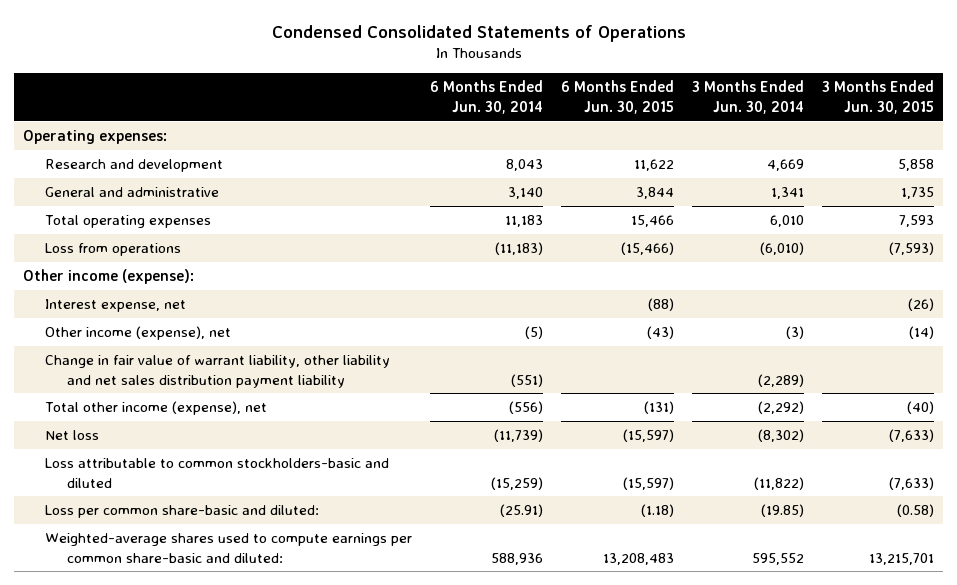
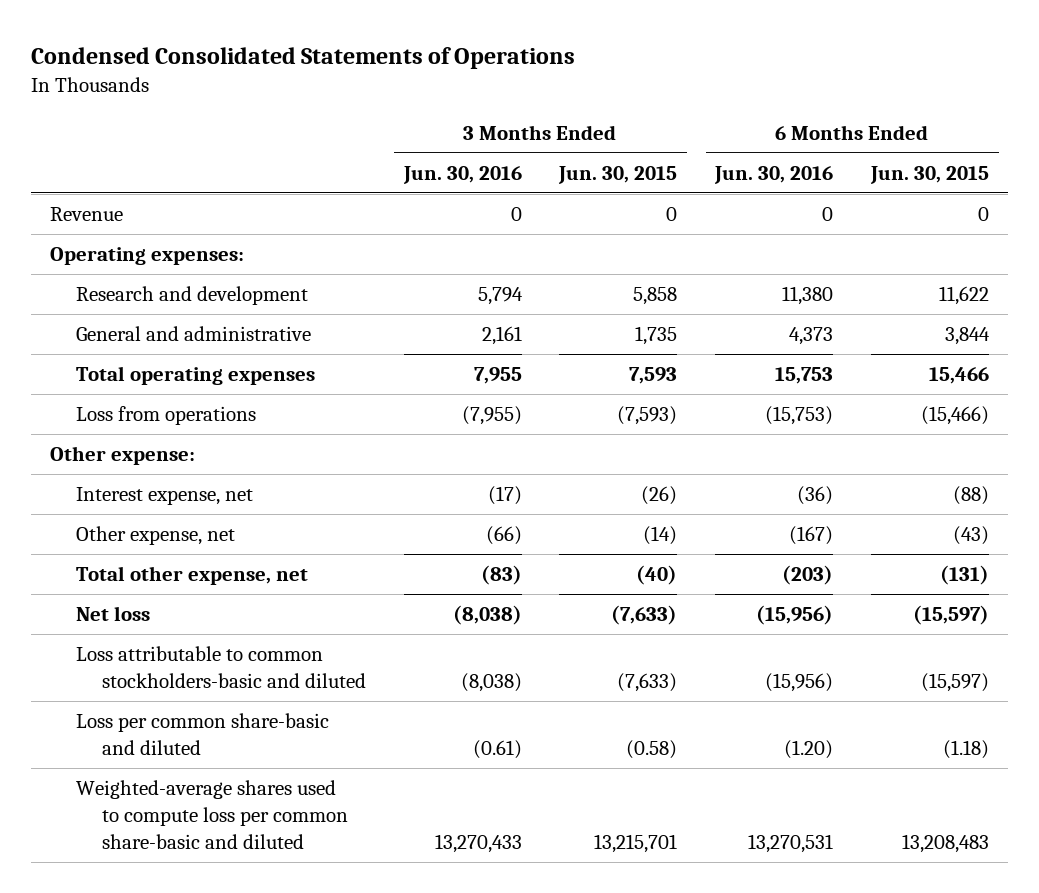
[430,80,544,114] 6 Months Ended Jun. 30, 2014 -> none
[692,80,805,114] 3 Months Ended Jun. 30, 2014 -> none
none -> [402,165,522,184] Jun. 30, 2016
none -> [714,165,834,184] Jun. 30, 2016
none -> [49,207,123,222] Revenue
[23,269,195,285] Other income (expense): -> [49,446,195,466] Other expense:
[45,355,391,388] Change in fair value of warrant liability, other liability and net sales distribution payment liability -> none
[45,326,232,341] Other income (expense), net -> [75,526,235,546] Other expense, net
[45,401,268,416] Total other income (expense), net -> [75,566,308,586] Total other expense, net
[45,505,320,519] Loss per common share-basic and diluted: -> [75,713,329,755] Loss per common share-basic and diluted
[45,533,413,563] Weighted-average shares used to compute earnings per common share-basic and diluted: -> [75,780,348,849] Weighted-average shares used to compute loss per common share-basic and diluted

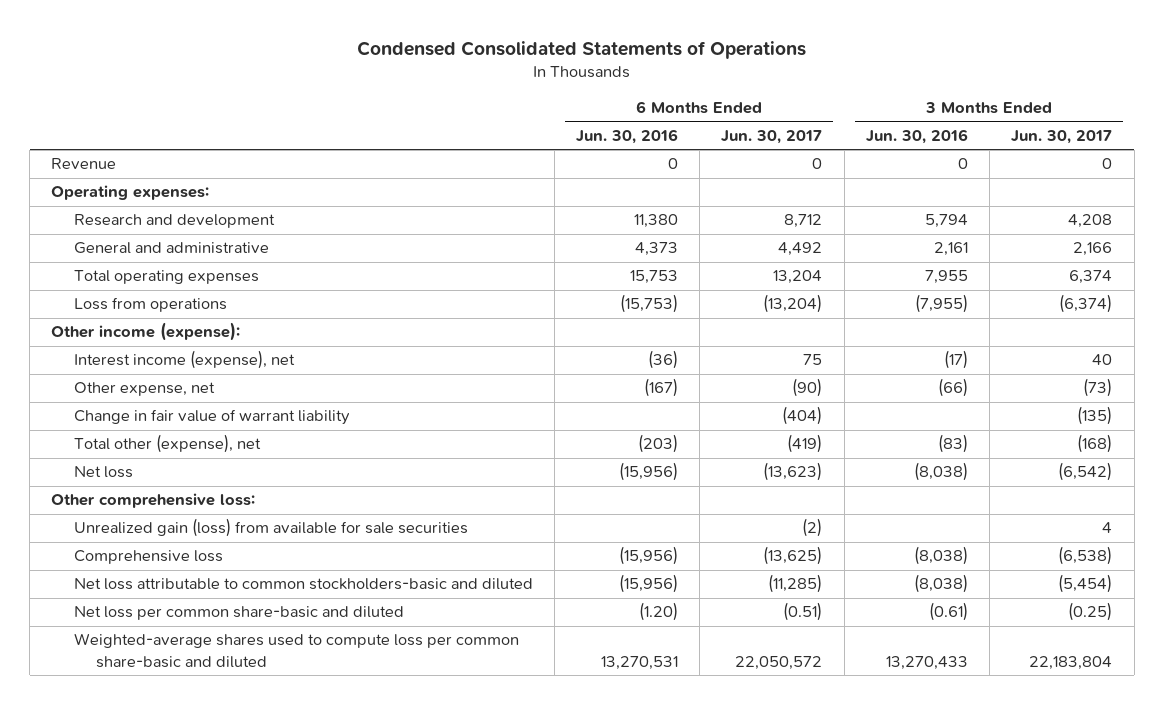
[558,165,678,184] Jun. 30, 2015 -> none
[870,165,990,184] Jun. 30, 2015 -> none
none -> [721,129,823,144] Jun. 30, 2017
none -> [1011,129,1113,144] Jun. 30, 2017
[49,446,195,466] Other expense: -> [51,322,241,342] Other income (expense):
[75,487,253,506] Interest expense, net -> [73,350,295,370] Interest income (expense), net
none -> [73,409,350,426] Change in fair value of warrant liability
[75,566,308,586] Total other expense, net -> [73,434,261,454] Total other (expense), net
none -> [51,493,256,509] Other comprehensive loss:
none -> [73,518,468,538] Unrealized gain (loss) from available for sale securities
none -> [73,550,223,565] Comprehensive loss
[75,646,366,688] Loss attributable to common stockholders-basic and diluted -> [73,578,533,591] Net loss attributable to common stockholders-basic and diluted
[75,713,329,755] Loss per common share-basic and diluted -> [73,606,404,621] Net loss per common share-basic and diluted

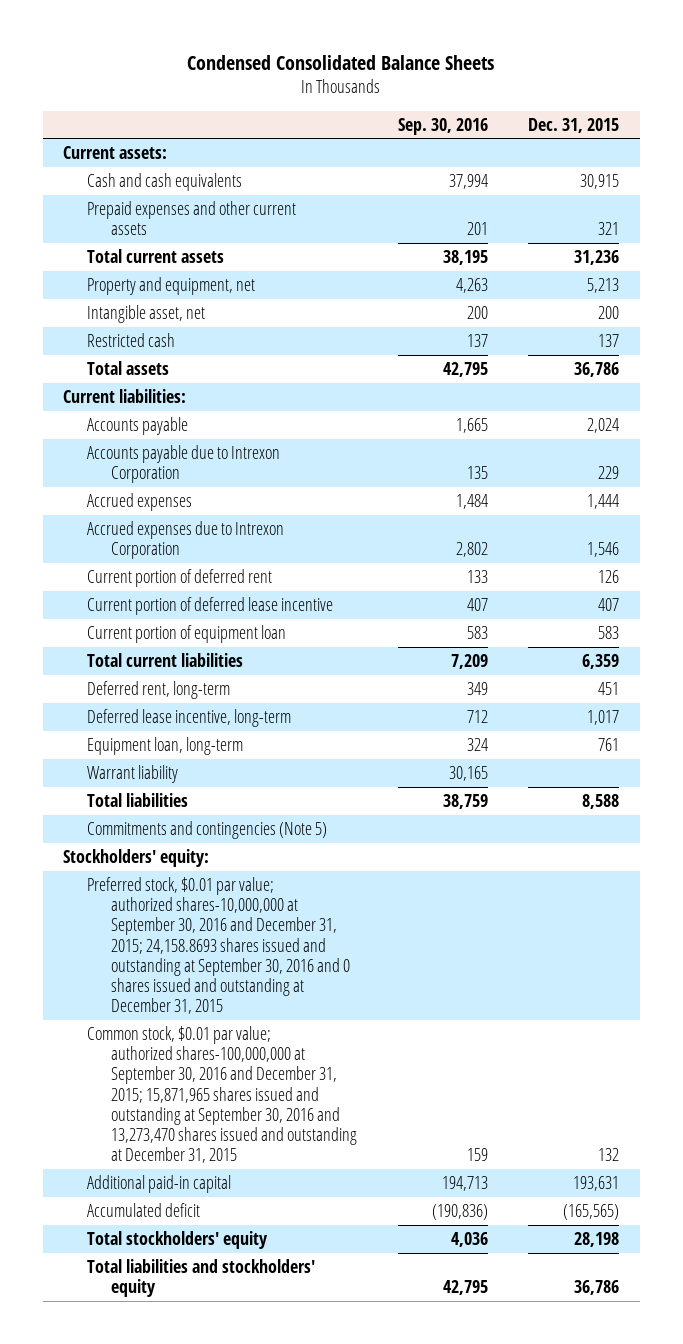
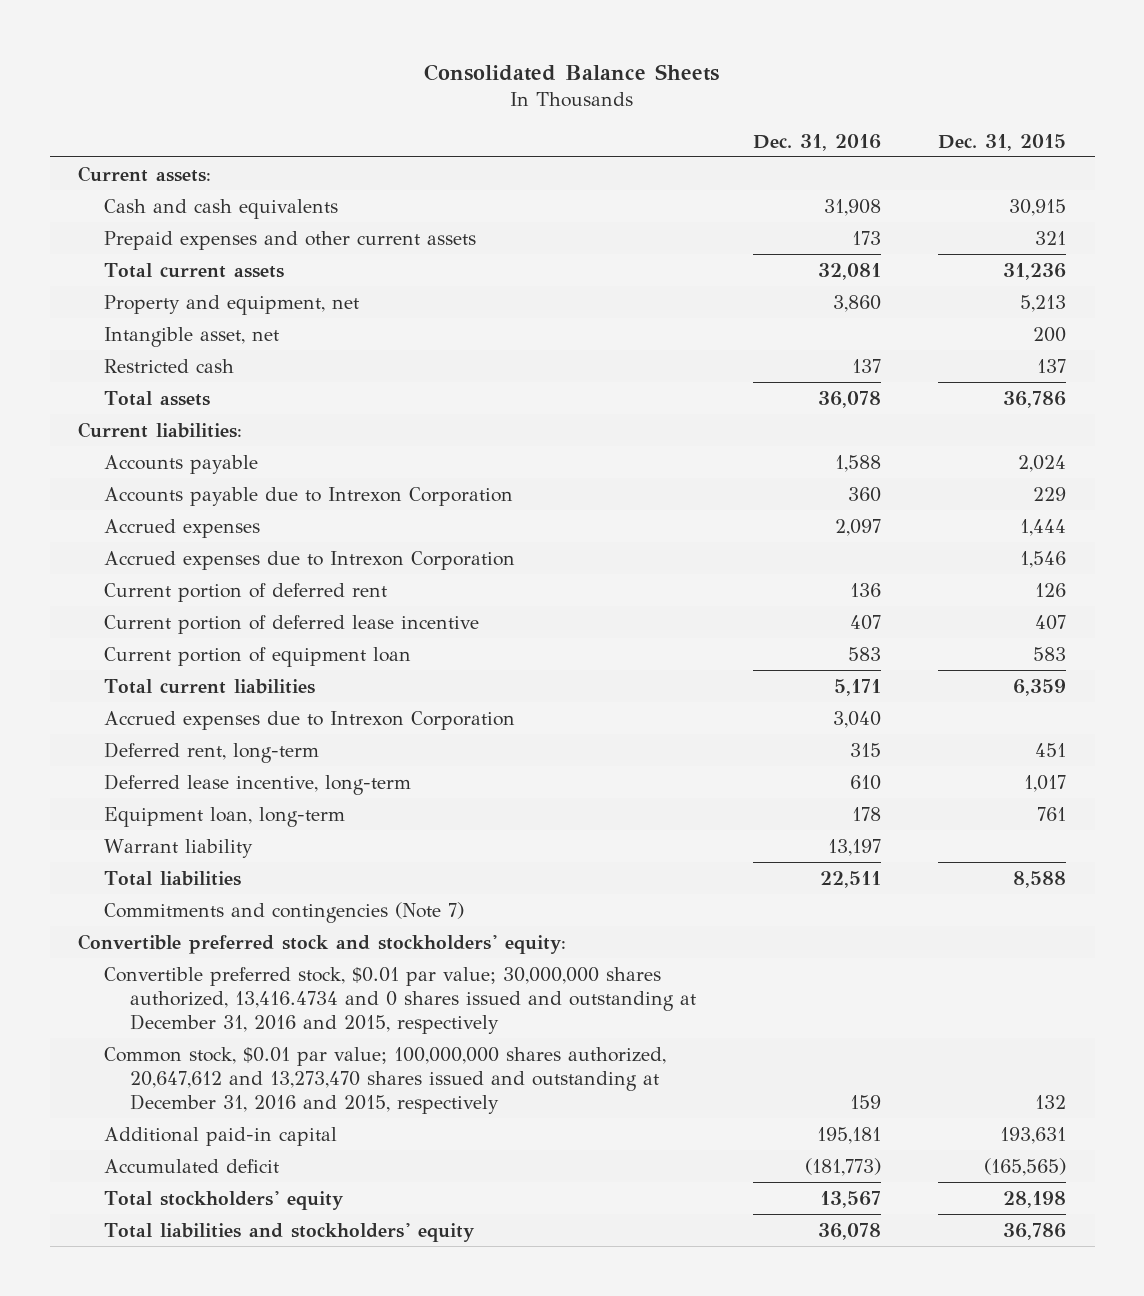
[187,54,495,70] Condensed Consolidated Balance Sheets -> [424,63,720,81] Consolidated Balance Sheets
[397,117,488,135] Sep. 30, 2016 -> none
none -> [752,133,881,151] Dec. 31, 2016
none -> [103,710,515,730] Accrued expenses due to Intrexon Corporation
[87,821,328,840] Commitments and contingencies (Note 5) -> [103,901,464,923] Commitments and contingencies (Note 7)
[63,849,210,868] Stockholders' equity: -> [78,933,567,954] Convertible preferred stock and stockholders' equity:
[87,877,350,1015] Preferred stock, $0.01 par value; authorized shares-10,000,000 at September 30, 2016 and December 31, 2015; 24,158.8693 shares issued and outstanding at September 30, 2016 and 0 shares issued and outstanding at December 31, 2015 -> [103,966,696,1034] Convertible preferred stock, $0.01 par value; 30,000,000 shares authorized, 13,416.4734 and 0 shares issued and outstanding at December 31, 2016 and 2015, respectively
[87,1026,357,1164] Common stock, $0.01 par value; authorized shares-100,000,000 at September 30, 2016 and December 31, 2015; 15,871,965 shares issued and outstanding at September 30, 2016 and 13,273,470 shares issued and outstanding at December 31, 2015 -> [103,1046,666,1114] Common stock, $0.01 par value; 100,000,000 shares authorized, 20,647,612 and 13,273,470 shares issued and outstanding at December 31, 2016 and 2015, respectively

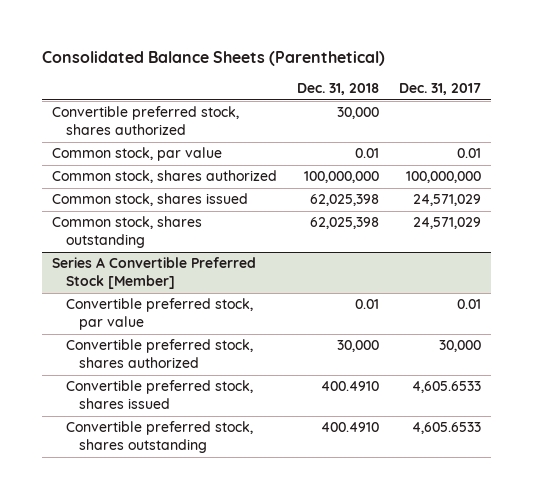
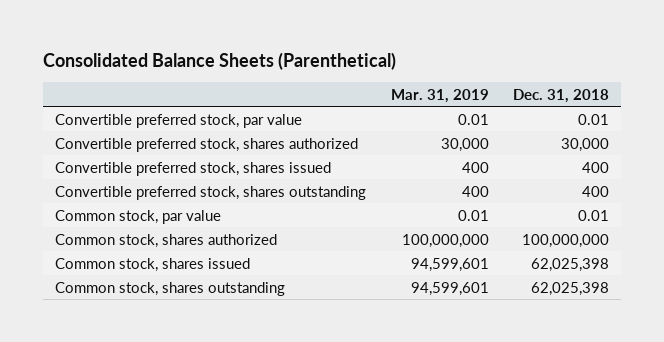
[399,83,482,96] Dec. 31, 2017 -> none
none -> [390,88,489,103] Mar. 31, 2019
none -> [55,113,303,128] Convertible preferred stock, par value
none -> [55,161,332,176] Convertible preferred stock, shares issued
none -> [55,185,367,200] Convertible preferred stock, shares outstanding
[51,257,256,290] Series A Convertible Preferred Stock [Member] -> none
[65,298,253,331] Convertible preferred stock, par value -> none
[65,339,253,369] Convertible preferred stock, shares authorized -> none
[65,380,253,410] Convertible preferred stock, shares issued -> none
[65,421,253,454] Convertible preferred stock, shares outstanding -> none

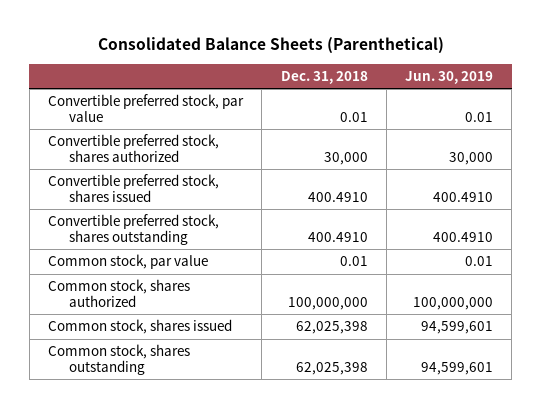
[390,88,489,103] Mar. 31, 2019 -> none
none -> [405,70,494,84] Jun. 30, 2019
[581,161,609,173] 400 -> [307,191,368,202] 400.4910
[581,185,609,197] 400 -> [307,231,368,242] 400.4910

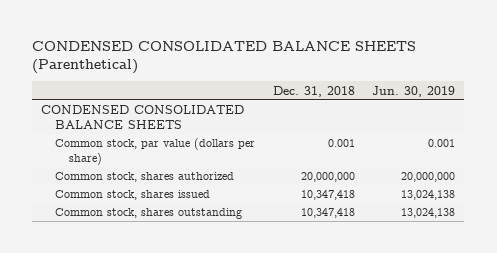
[97,37,444,55] Consolidated Balance Sheets (Parenthetical) -> [32,40,417,75] CONDENSED CONSOLIDATED BALANCE SHEETS (Parenthetical)
[48,94,245,122] Convertible preferred stock, par value -> none
[48,134,220,162] Convertible preferred stock, shares authorized -> none
[48,174,220,202] Convertible preferred stock, shares issued -> none
[48,214,220,245] Convertible preferred stock, shares outstanding -> none
none -> [41,105,245,130] CONDENSED CONSOLIDATED BALANCE SHEETS
[48,254,209,270] Common stock, par value -> [54,138,255,166] Common stock, par value (dollars per share)
[339,256,368,267] 0.01 -> [327,139,355,148] 0.001
[465,256,494,267] 0.01 -> [428,139,456,148] 0.001
[287,296,368,310] 100,000,000 -> [300,172,355,183] 20,000,000
[413,296,494,310] 100,000,000 -> [401,172,456,183] 20,000,000
[295,321,368,335] 62,025,398 -> [300,190,355,201] 10,347,418
[421,321,494,335] 94,599,601 -> [401,190,456,201] 13,024,138
[295,361,368,375] 62,025,398 -> [300,208,355,219] 10,347,418
[421,361,494,375] 94,599,601 -> [401,208,456,219] 13,024,138

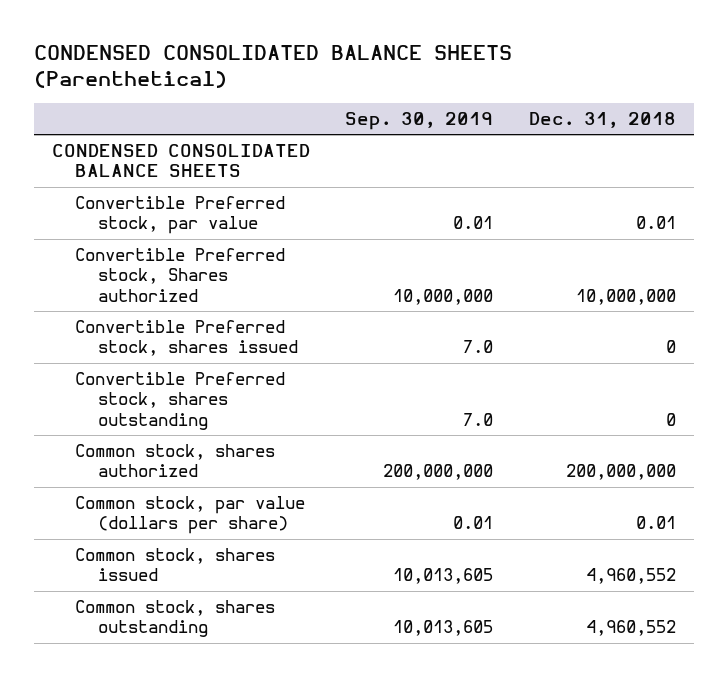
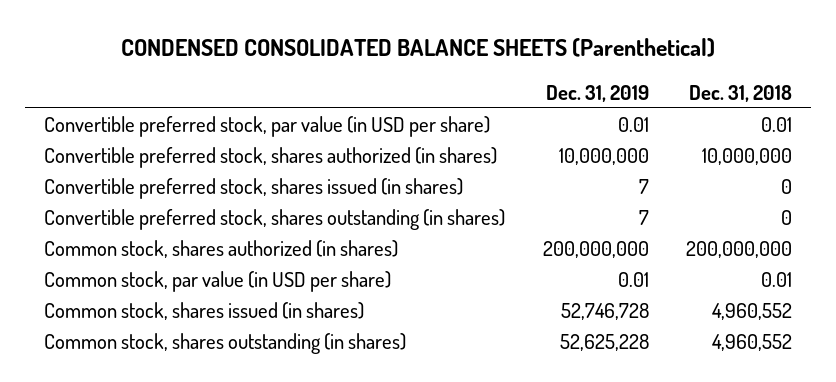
[345,111,494,130] Sep. 30, 2019 -> none
none -> [545,84,649,102] Dec. 31, 2019
[51,144,310,178] CONDENSED CONSOLIDATED BALANCE SHEETS -> none
[74,196,285,235] Convertible Preferred stock, par value -> [43,115,490,137] Convertible preferred stock, par value (in USD per share)
[74,248,285,302] Convertible Preferred stock, Shares authorized -> [43,146,497,168] Convertible preferred stock, shares authorized (in shares)
[74,320,299,357] Convertible Preferred stock, shares issued -> [43,177,463,199] Convertible preferred stock, shares issued (in shares)
[74,372,285,430] Convertible Preferred stock, shares outstanding -> [43,208,505,230] Convertible preferred stock, shares outstanding (in shares)
[74,444,275,478] Common stock, shares authorized -> [43,239,398,258] Common stock, shares authorized (in shares)
[74,496,305,535] Common stock, par value (dollars per share) -> [43,270,391,292] Common stock, par value (in USD per share)
[74,548,275,582] Common stock, shares issued -> [43,301,364,320] Common stock, shares issued (in shares)
[74,600,275,638] Common stock, shares outstanding -> [43,332,406,354] Common stock, shares outstanding (in shares)

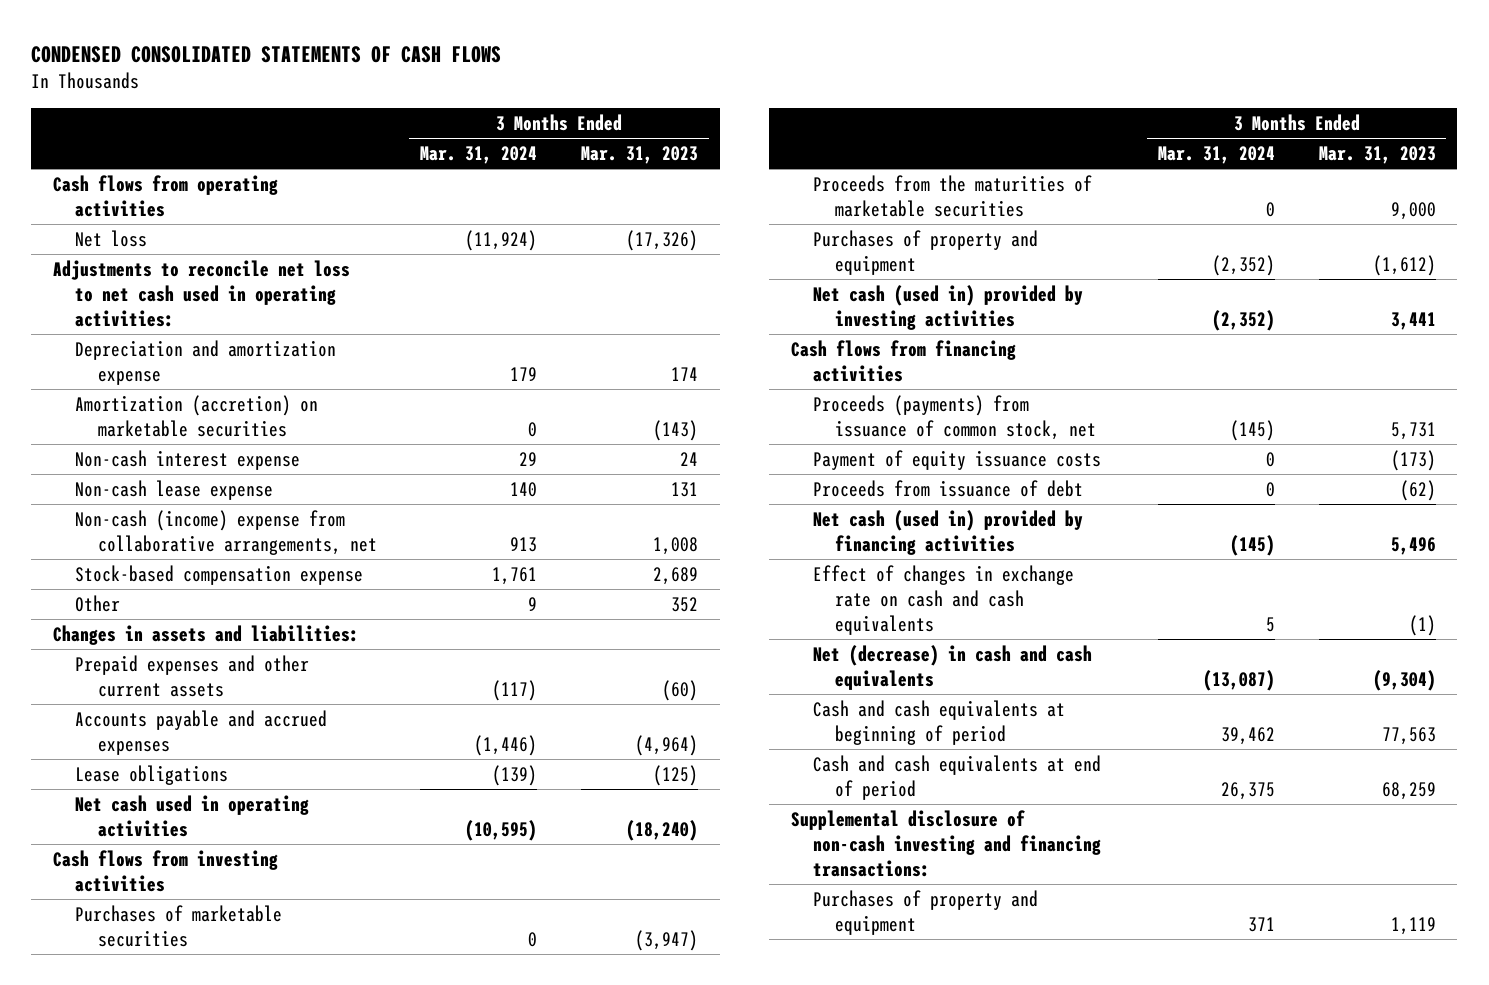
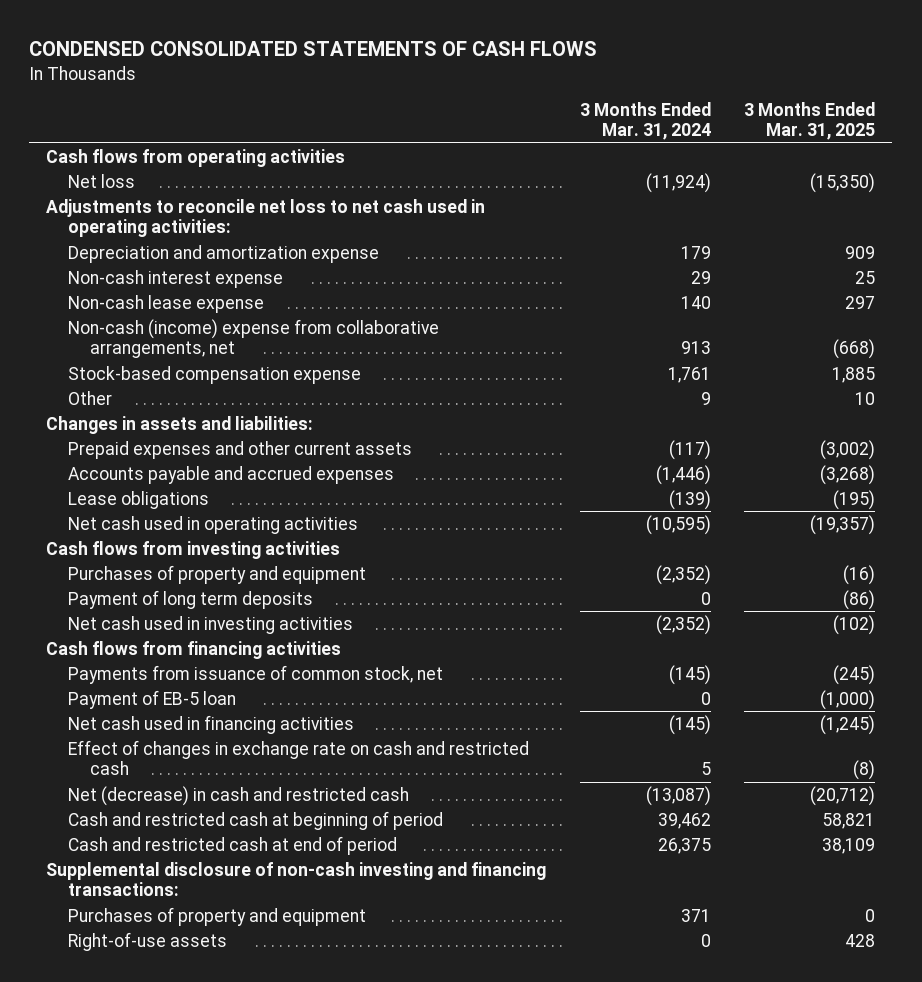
[580,146,698,165] Mar. 31, 2023 -> none
none -> [744,101,876,141] 3 Months Ended Mar. 31, 2025
[75,394,319,437] Amortization (accretion) on marketable securities -> none
[75,904,283,947] Purchases of marketable securities -> none
[812,174,1092,217] Proceeds from the maturities of marketable securities -> none
none -> [67,589,313,609] Payment of long term deposits
[812,284,1083,330] Net cash (used in) provided by investing activities -> [67,615,353,634] Net cash used in investing activities
[812,394,1097,440] Proceeds (payments) from issuance of common stock, net -> none
[812,479,1083,497] Proceeds from issuance of debt -> none
[812,449,1101,470] Payment of equity issuance costs -> [67,664,443,684] Payments from issuance of common stock, net
[1265,451,1275,467] 0 -> [668,664,711,685] (145)
none -> [67,689,236,709] Payment of EB-5 loan
[812,509,1083,555] Net cash (used in) provided by financing activities -> [67,714,354,734] Net cash used in financing activities
[812,564,1074,635] Effect of changes in exchange rate on cash and cash equivalents -> [67,739,529,776] Effect of changes in exchange rate on cash and restricted cash
[812,644,1092,690] Net (decrease) in cash and cash equivalents -> [67,785,409,806] Net (decrease) in cash and restricted cash
[812,699,1065,745] Cash and cash equivalents at beginning of period -> [67,810,443,830] Cash and restricted cash at beginning of period
[812,754,1101,800] Cash and cash equivalents at end of period -> [67,835,397,855] Cash and restricted cash at end of period
none -> [67,931,227,951] Right-of-use assets

